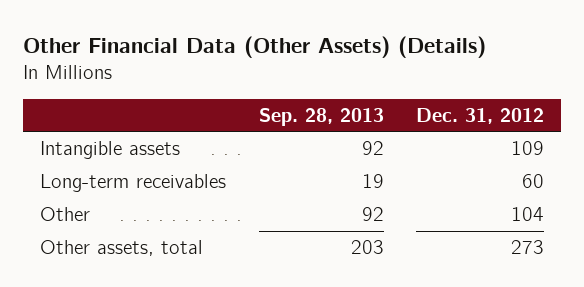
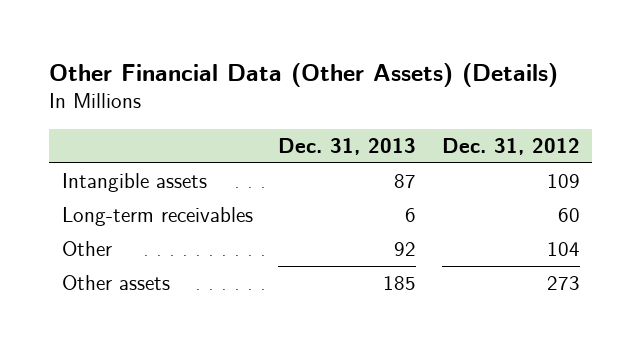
[258,107,384,126] Sep. 28, 2013 -> none
none -> [278,137,417,155] Dec. 31, 2013
[39,240,203,257] Other assets, total -> [61,275,170,291] Other assets

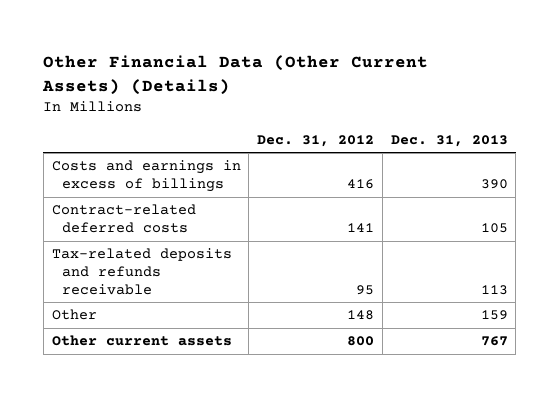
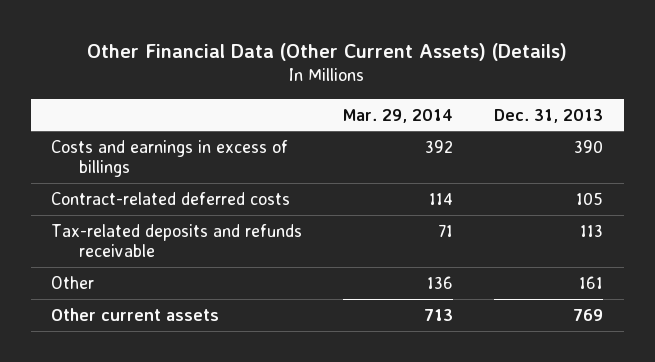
[257,134,375,147] Dec. 31, 2012 -> none
none -> [343,108,454,123] Mar. 29, 2014
[480,310,508,321] 159 -> [579,275,604,289] 161
[480,336,508,347] 767 -> [573,308,604,321] 769

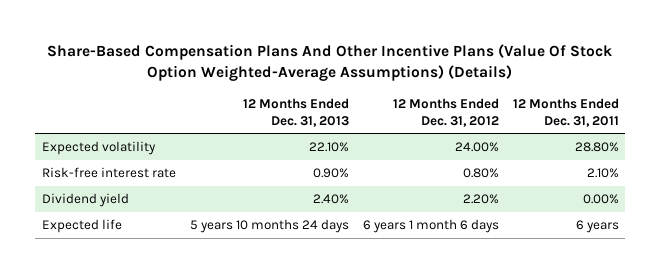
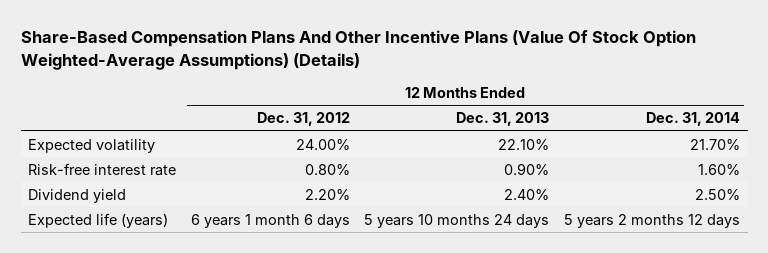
[512,97,619,127] 12 Months Ended Dec. 31, 2011 -> none
none -> [646,112,741,127] Dec. 31, 2014
[41,219,122,234] Expected life -> [28,212,169,228] Expected life (years)

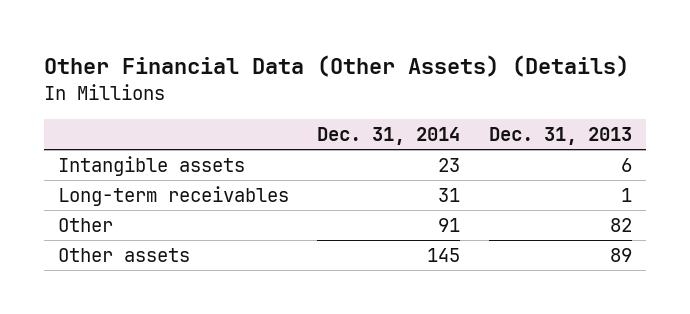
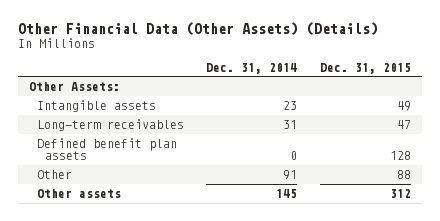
[488,127,632,146] Dec. 31, 2013 -> none
none -> [319,62,411,74] Dec. 31, 2015
none -> [29,81,121,91] Other Assets:
none -> [36,137,177,161] Defined benefit plan assets

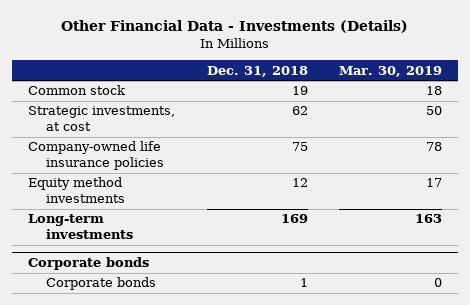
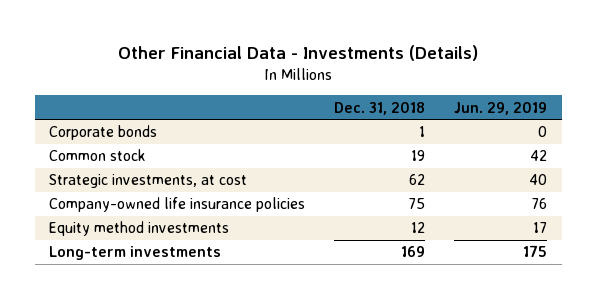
[339,65,443,77] Mar. 30, 2019 -> none
none -> [454,101,548,115] Jun. 29, 2019
none -> [49,125,158,141] Corporate bonds
[27,257,149,271] Corporate bonds -> none
[46,277,157,291] Corporate bonds -> none

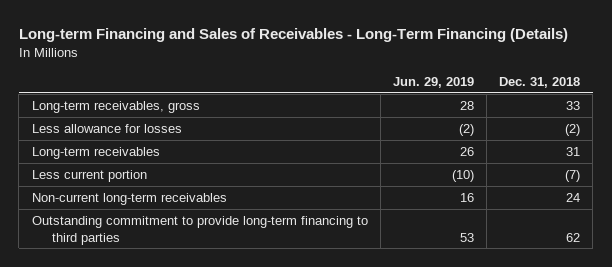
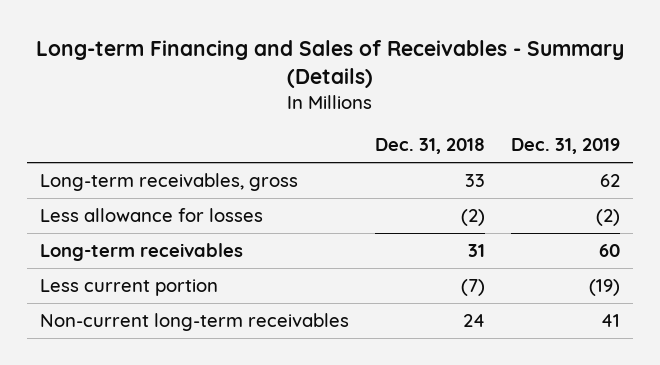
[18,28,568,43] Long-term Financing and Sales of Receivables - Long-Term Financing (Details) -> [36,39,625,89] Long-term Financing and Sales of Receivables - Summary (Details)
[392,76,474,88] Jun. 29, 2019 -> none
none -> [511,138,621,155] Dec. 31, 2019
[31,215,368,245] Outstanding commitment to provide long-term financing to third parties -> none

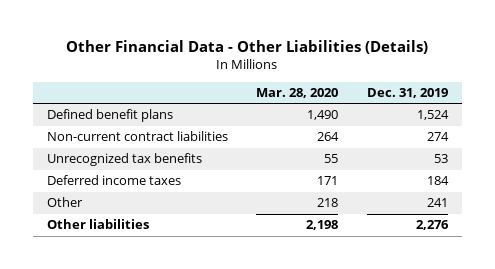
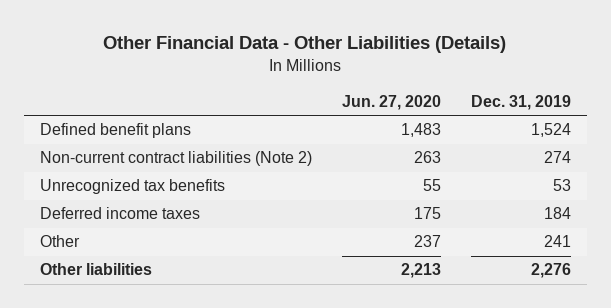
[256,87,339,98] Mar. 28, 2020 -> none
none -> [341,94,441,110] Jun. 27, 2020
[47,131,229,142] Non-current contract liabilities -> [39,151,312,167] Non-current contract liabilities (Note 2)

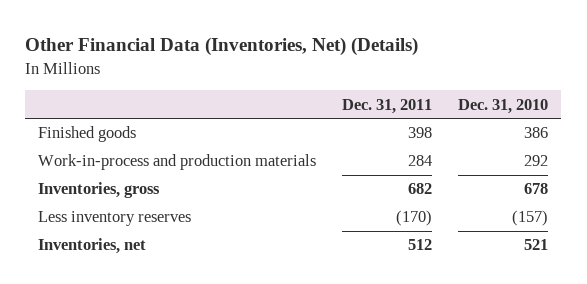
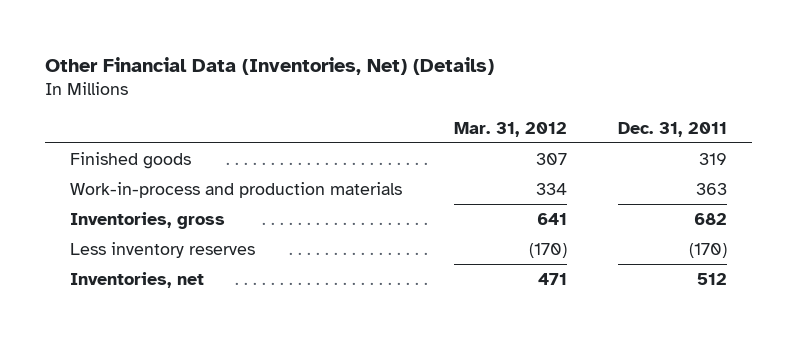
[458,98,549,114] Dec. 31, 2010 -> none
none -> [453,121,567,137] Mar. 31, 2012
[408,127,433,139] 398 -> [698,153,727,166] 319
[408,155,433,167] 284 -> [695,183,727,196] 363

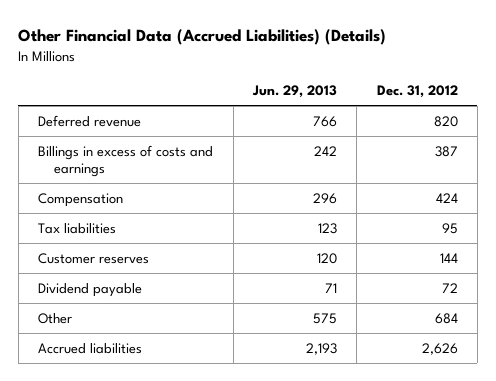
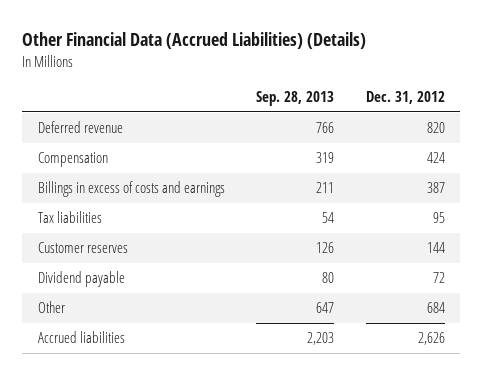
[251,85,337,99] Jun. 29, 2013 -> none
none -> [256,91,335,107] Sep. 28, 2013
[38,144,214,178] Billings in excess of costs and earnings -> [38,181,226,198] Billings in excess of costs and earnings

